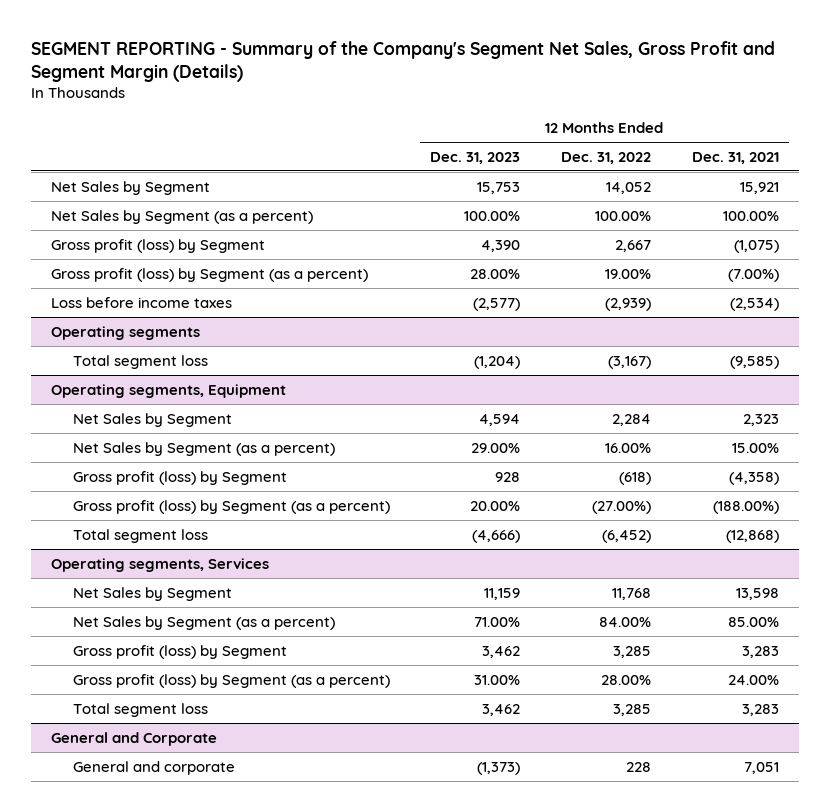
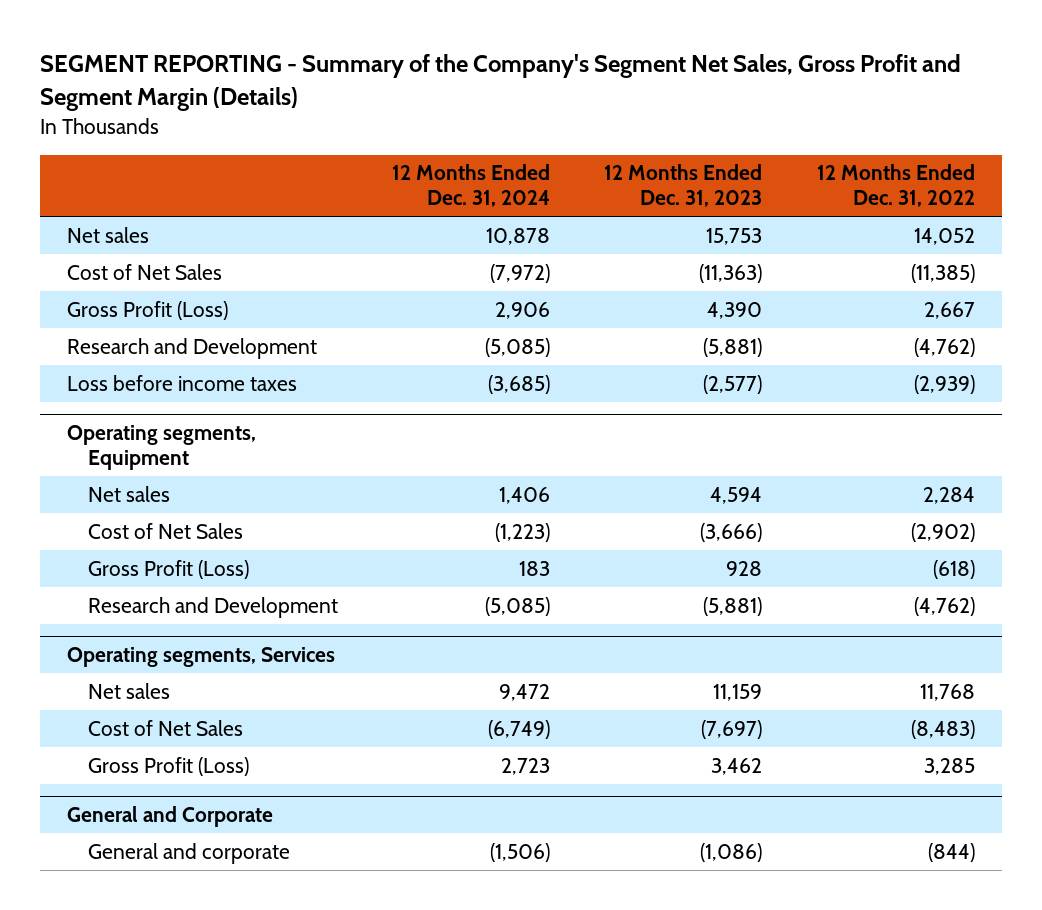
[691,151,779,164] Dec. 31, 2021 -> none
none -> [392,164,551,208] 12 Months Ended Dec. 31, 2024
[51,209,314,224] Net Sales by Segment (as a percent) -> none
[51,267,369,282] Gross profit (loss) by Segment (as a percent) -> none
[51,180,211,195] Net Sales by Segment -> [67,226,150,243] Net sales
none -> [67,263,223,280] Cost of Net Sales
[51,238,266,253] Gross profit (loss) by Segment -> [67,300,229,320] Gross Profit (Loss)
none -> [67,337,318,359] Research and Development
[51,325,201,340] Operating segments -> none
[72,354,208,369] Total segment loss -> none
[72,441,335,456] Net Sales by Segment (as a percent) -> none
[72,499,390,514] Gross profit (loss) by Segment (as a percent) -> none
[72,528,208,543] Total segment loss -> none
[72,412,232,427] Net Sales by Segment -> [87,485,170,502] Net sales
none -> [87,522,243,539] Cost of Net Sales
[72,470,287,485] Gross profit (loss) by Segment -> [87,559,249,579] Gross Profit (Loss)
none -> [87,596,338,618] Research and Development
[72,615,335,630] Net Sales by Segment (as a percent) -> none
[72,673,390,688] Gross profit (loss) by Segment (as a percent) -> none
[72,702,208,717] Total segment loss -> none
[72,586,232,601] Net Sales by Segment -> [87,682,170,699] Net sales
none -> [87,719,243,736] Cost of Net Sales
[72,644,287,659] Gross profit (loss) by Segment -> [87,756,249,776] Gross Profit (Loss)
[477,761,521,775] (1,373) -> [700,842,763,862] (1,086)
[625,761,651,772] 228 -> [927,842,975,862] (844)

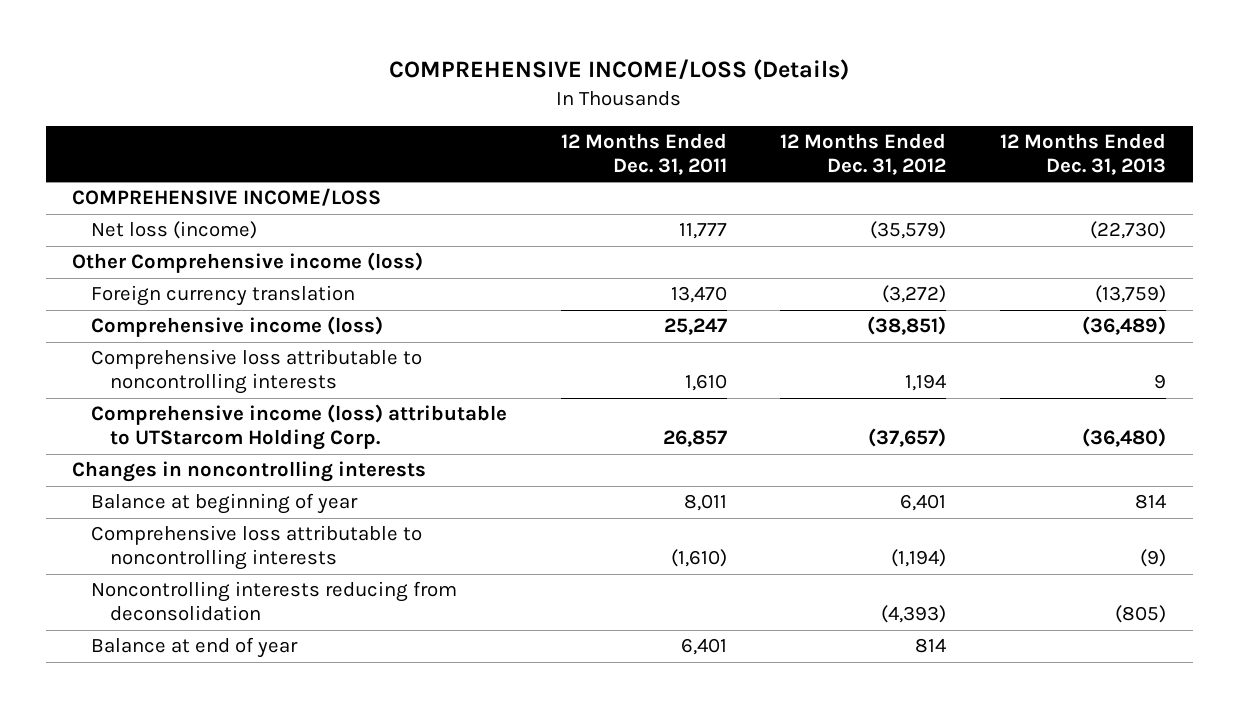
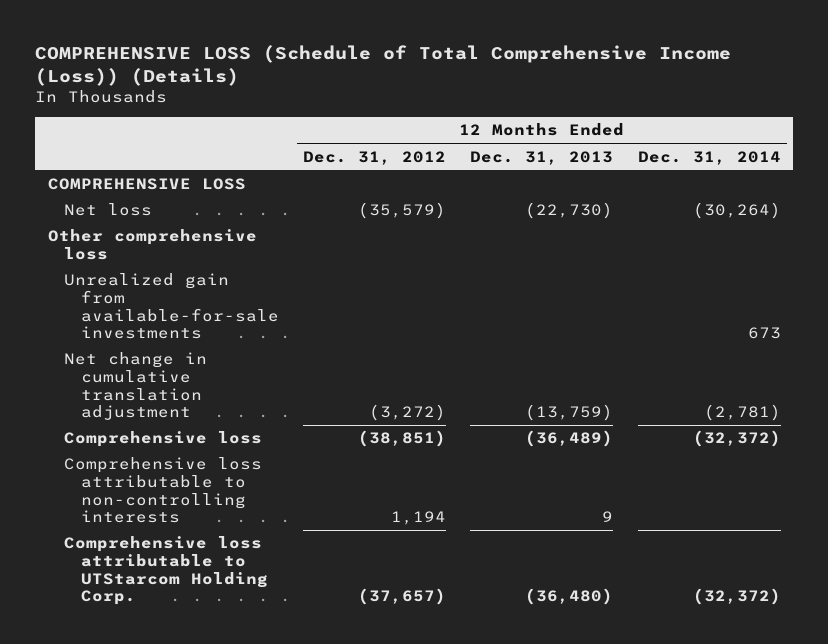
[389,59,850,81] COMPREHENSIVE INCOME/LOSS (Details) -> [35,44,732,86] COMPREHENSIVE LOSS (Schedule of Total Comprehensive Income (Loss)) (Details)
[560,133,727,175] 12 Months Ended Dec. 31, 2011 -> none
none -> [637,150,781,165] Dec. 31, 2014
[72,461,427,483] Changes in noncontrolling interests -> none
[91,493,359,515] Balance at beginning of year -> none
[91,525,423,571] Comprehensive loss attributable to noncontrolling interests -> none
[91,581,458,622] Noncontrolling interests reducing from deconsolidation -> none
[91,637,299,659] Balance at end of year -> none
[72,188,382,207] COMPREHENSIVE INCOME/LOSS -> [47,178,246,191] COMPREHENSIVE LOSS
[91,221,258,240] Net loss (income) -> [64,203,153,217] Net loss
[72,252,424,274] Other Comprehensive income (loss) -> [47,229,257,261] Other comprehensive loss
none -> [64,273,279,340] Unrealized gain from available-for-sale investments
[91,285,356,307] Foreign currency translation -> [64,352,208,421] Net change in cumulative translation adjustment
[91,316,384,338] Comprehensive income (loss) -> [64,431,263,448] Comprehensive loss
[91,349,423,395] Comprehensive loss attributable to noncontrolling interests -> [64,457,263,524] Comprehensive loss attributable to non-controlling interests
[91,404,508,451] Comprehensive income (loss) attributable to UTStarcom Holding Corp. -> [64,536,268,606] Comprehensive loss attributable to UTStarcom Holding Corp.

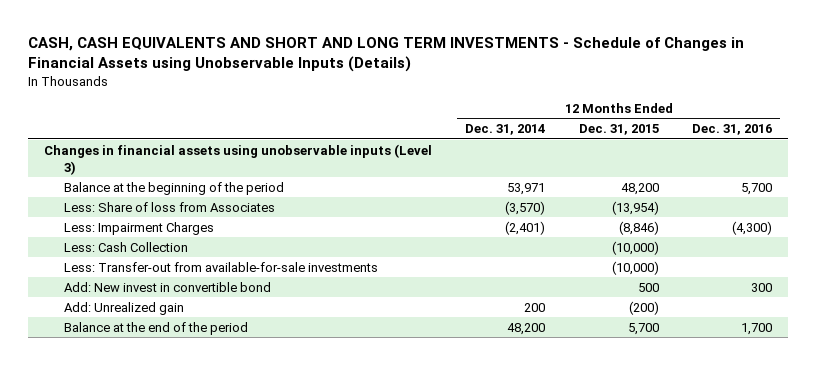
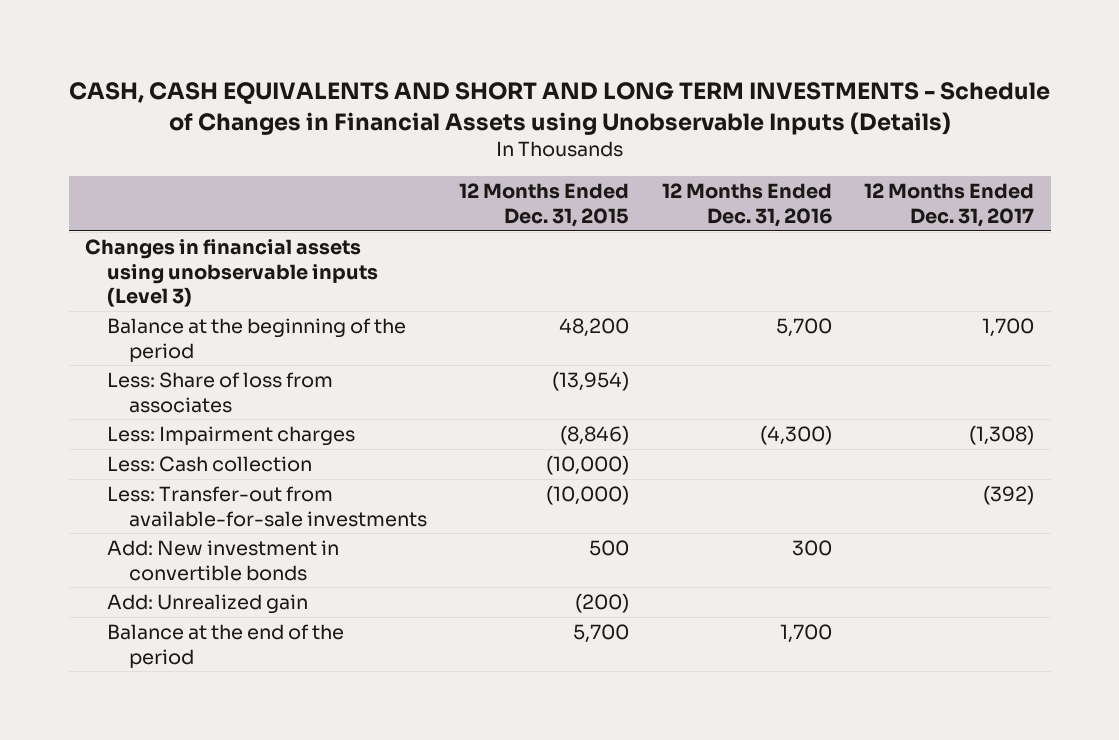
[465,124,546,136] Dec. 31, 2014 -> none
none -> [864,183,1035,227] 12 Months Ended Dec. 31, 2017
[63,201,275,212] Less: Share of loss from Associates -> [106,372,333,413] Less: Share of loss from associates
[63,221,214,235] Less: Impairment Charges -> [106,426,355,447] Less: Impairment charges
[63,241,188,252] Less: Cash Collection -> [106,456,312,473] Less: Cash collection
[63,281,271,292] Add: New invest in convertible bond -> [106,540,339,581] Add: New investment in convertible bonds

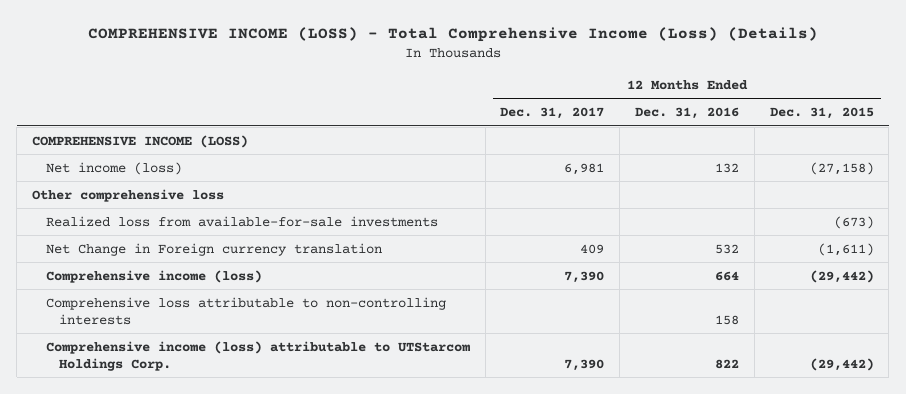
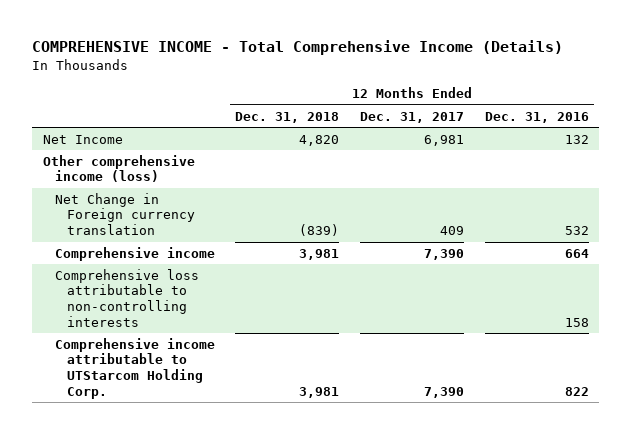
[87,27,818,43] COMPREHENSIVE INCOME (LOSS) - Total Comprehensive Income (Loss) (Details) -> [32,40,564,56] COMPREHENSIVE INCOME - Total Comprehensive Income (Details)
[769,107,874,120] Dec. 31, 2015 -> none
none -> [235,111,340,123] Dec. 31, 2018
[32,134,249,148] COMPREHENSIVE INCOME (LOSS) -> none
[45,215,438,227] Realized loss from available-for-sale investments -> none
[45,161,182,175] Net income (loss) -> [42,134,123,144] Net Income
[32,188,225,202] Other comprehensive loss -> [42,154,195,183] Other comprehensive income (loss)
[45,269,262,283] Comprehensive income (loss) -> [54,246,215,261] Comprehensive income
[45,340,470,371] Comprehensive income (loss) attributable to UTStarcom Holdings Corp. -> [54,337,215,399] Comprehensive income attributable to UTStarcom Holding Corp.

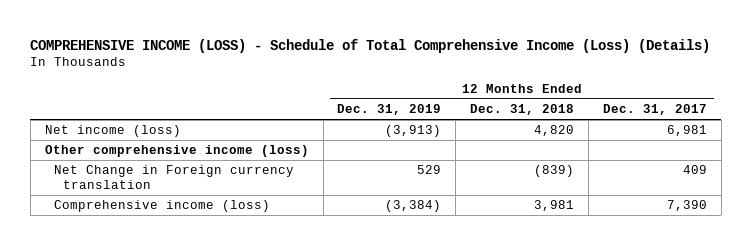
[32,40,564,56] COMPREHENSIVE INCOME - Total Comprehensive Income (Details) -> [30,38,711,53] COMPREHENSIVE INCOME (LOSS) - Schedule of Total Comprehensive Income (Loss) (Details)
[484,111,589,123] Dec. 31, 2016 -> none
none -> [337,104,442,116] Dec. 31, 2019
[42,134,123,144] Net Income -> [44,125,181,138] Net income (loss)
[54,246,215,261] Comprehensive income -> none
[54,268,199,327] Comprehensive loss attributable to non-controlling interests -> none
[54,337,215,399] Comprehensive income attributable to UTStarcom Holding Corp. -> [54,200,271,213] Comprehensive income (loss)

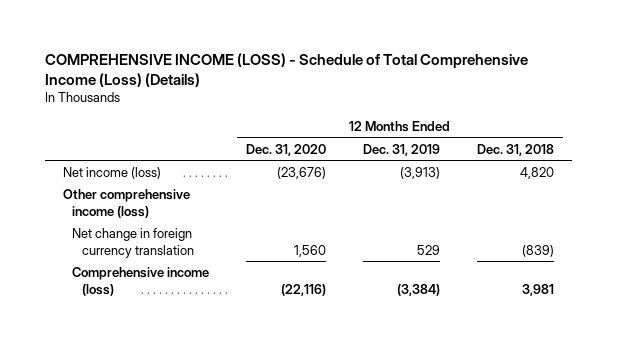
[603,104,708,116] Dec. 31, 2017 -> none
none -> [246,143,327,156] Dec. 31, 2020
[54,165,295,189] Net Change in Foreign currency translation -> [72,227,194,258] Net change in foreign currency translation

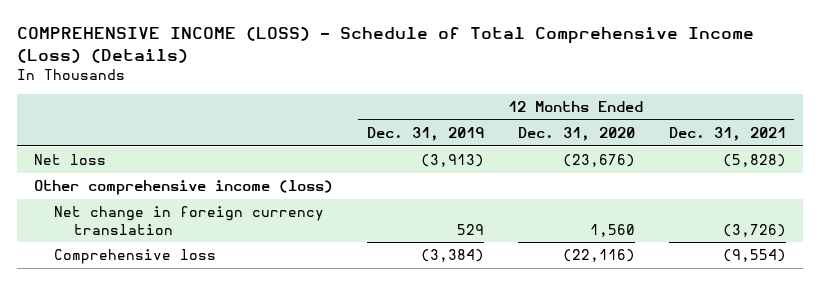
[476,143,554,156] Dec. 31, 2018 -> none
none -> [668,127,786,142] Dec. 31, 2021
[63,166,162,179] Net income (loss) -> [34,154,107,166] Net loss
[72,266,210,296] Comprehensive income (loss) -> [54,249,217,265] Comprehensive loss

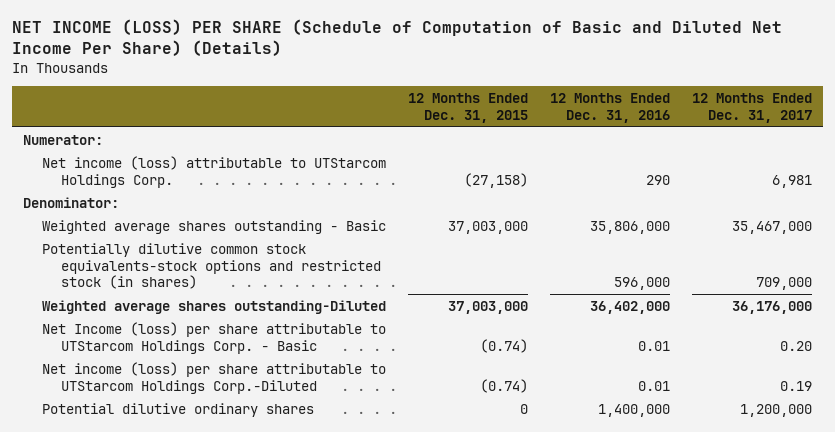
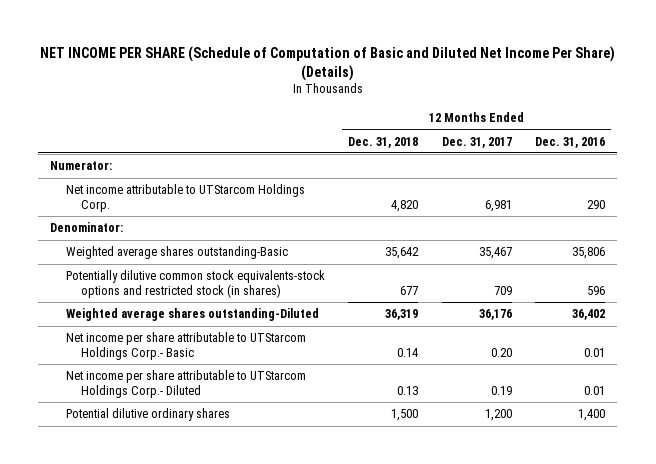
[12,19,783,57] NET INCOME (LOSS) PER SHARE (Schedule of Computation of Basic and Diluted Net Income Per Share) (Details) -> [39,45,615,81] NET INCOME PER SHARE (Schedule of Computation of Basic and Diluted Net Income Per Share) (Details)
[408,93,529,123] 12 Months Ended Dec. 31, 2015 -> none
none -> [348,136,419,148] Dec. 31, 2018
[42,155,387,188] Net income (loss) attributable to UTStarcom Holdings Corp. -> [65,184,305,212] Net income attributable to UTStarcom Holdings Corp.
[42,219,387,234] Weighted average shares outstanding - Basic -> [65,246,288,260] Weighted average shares outstanding-Basic
[589,220,670,234] 35,806,000 -> [572,247,606,260] 35,806
[731,220,812,234] 35,467,000 -> [478,247,512,260] 35,467
[613,277,670,291] 596,000 -> [587,285,606,295] 596
[755,277,812,291] 709,000 -> [493,285,512,295] 709
[589,300,670,314] 36,402,000 -> [572,309,606,321] 36,402
[731,300,812,314] 36,176,000 -> [478,309,512,321] 36,176
[42,321,387,354] Net Income (loss) per share attributable to UTStarcom Holdings Corp. - Basic -> [65,332,306,360] Net income per share attributable to UTStarcom Holdings Corp.- Basic
[42,361,387,394] Net income (loss) per share attributable to UTStarcom Holdings Corp.-Diluted -> [65,370,306,398] Net income per share attributable to UTStarcom Holdings Corp.- Diluted
[597,403,670,417] 1,400,000 -> [578,409,606,422] 1,400
[739,403,812,417] 1,200,000 -> [484,409,512,422] 1,200

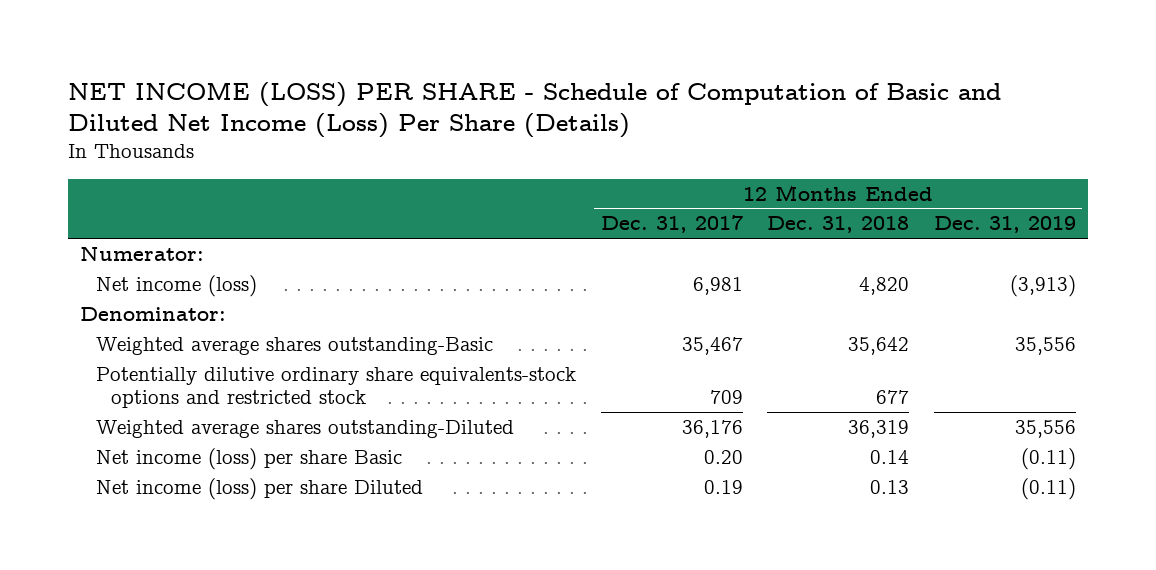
[39,45,615,81] NET INCOME PER SHARE (Schedule of Computation of Basic and Diluted Net Income Per Share) (Details) -> [68,81,1002,138] NET INCOME (LOSS) PER SHARE - Schedule of Computation of Basic and Diluted Net Income (Loss) Per Share (Details)
[535,136,606,148] Dec. 31, 2016 -> none
none -> [933,216,1076,234] Dec. 31, 2019
[65,184,305,212] Net income attributable to UTStarcom Holdings Corp. -> [95,274,257,297] Net income (loss)
[65,270,325,298] Potentially dilutive common stock equivalents-stock options and restricted stock (in shares) -> [95,366,576,409] Potentially dilutive ordinary share equivalents-stock options and restricted stock
[65,408,230,422] Potential dilutive ordinary shares -> none
[65,332,306,360] Net income per share attributable to UTStarcom Holdings Corp.- Basic -> [95,447,402,470] Net income (loss) per share Basic
[65,370,306,398] Net income per share attributable to UTStarcom Holdings Corp.- Diluted -> [95,477,423,500] Net income (loss) per share Diluted

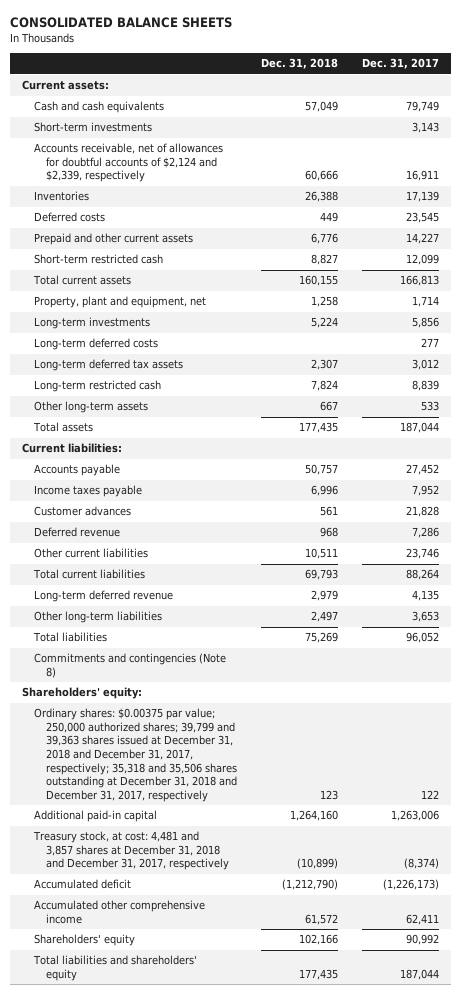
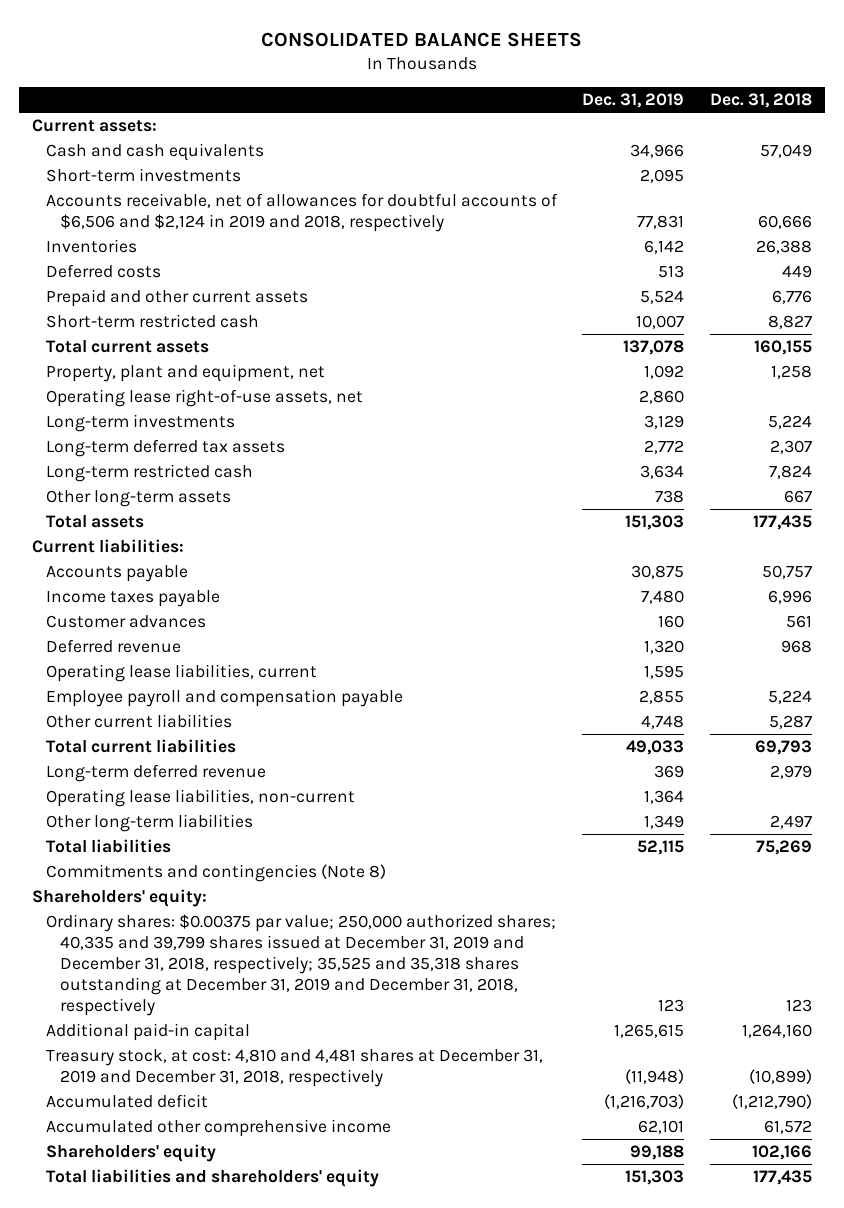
[361,58,439,70] Dec. 31, 2017 -> none
none -> [582,92,685,108] Dec. 31, 2019
[33,143,223,183] Accounts receivable, net of allowances for doubtful accounts of $2,124 and $2,339, respectively -> [45,193,558,233] Accounts receivable, net of allowances for doubtful accounts of $6,506 and $2,124 in 2019 and 2018, respectively
none -> [45,389,363,408] Operating lease right-of-use assets, net
[33,338,158,351] Long-term deferred costs -> none
none -> [45,664,317,683] Operating lease liabilities, current
none -> [45,689,403,708] Employee payroll and compensation payable
[304,548,338,560] 10,511 -> [769,715,813,730] 5,287
none -> [45,789,355,808] Operating lease liabilities, non-current
[33,708,237,802] Ordinary shares: $0.00375 par value; 250,000 authorized shares; 39,799 and 39,363 shares issued at December 31, 2018 and December 31, 2017, respectively; 35,318 and 35,506 shares outstanding at December 31, 2018 and December 31, 2017, respectively -> [45,914,556,1017] Ordinary shares: $0.00375 par value; 250,000 authorized shares; 40,335 and 39,799 shares issued at December 31, 2019 and December 31, 2018, respectively; 35,525 and 35,318 shares outstanding at December 31, 2019 and December 31, 2018, respectively
[32,831,229,871] Treasury stock, at cost: 4,481 and 3,857 shares at December 31, 2018 and December 31, 2017, respectively -> [45,1049,543,1088] Treasury stock, at cost: 4,810 and 4,481 shares at December 31, 2019 and December 31, 2018, respectively

